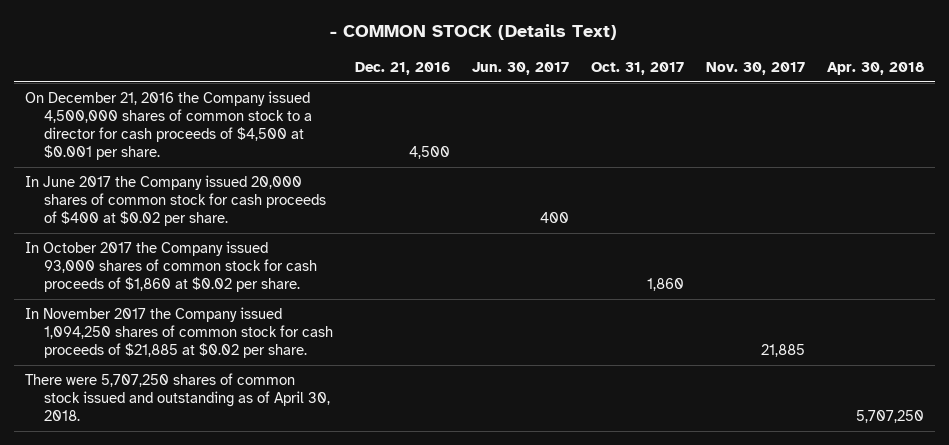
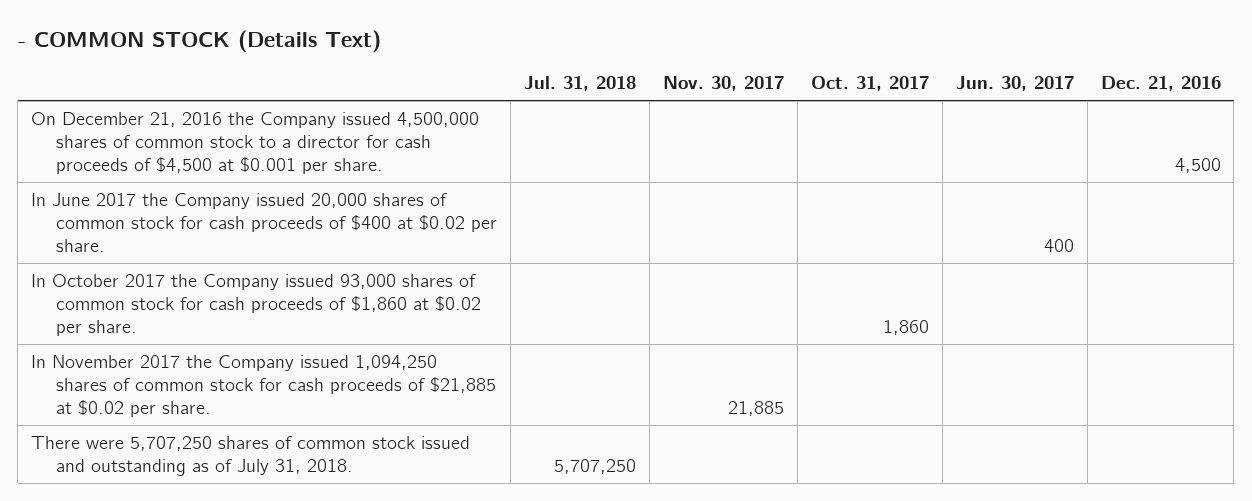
[827,61,925,75] Apr. 30, 2018 -> none
none -> [524,76,637,92] Jul. 31, 2018
[24,372,331,421] There were 5,707,250 shares of common stock issued and outstanding as of April 30, 2018. -> [31,435,471,476] There were 5,707,250 shares of common stock issued and outstanding as of July 31, 2018.

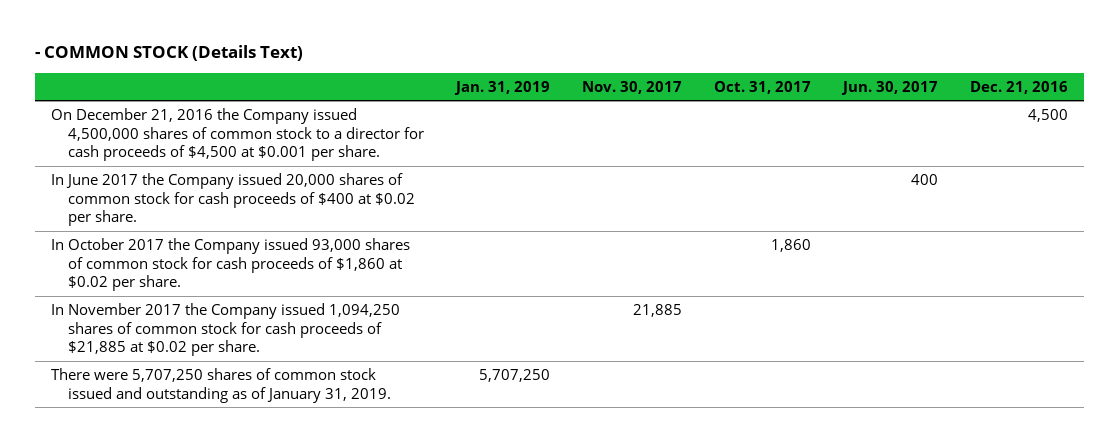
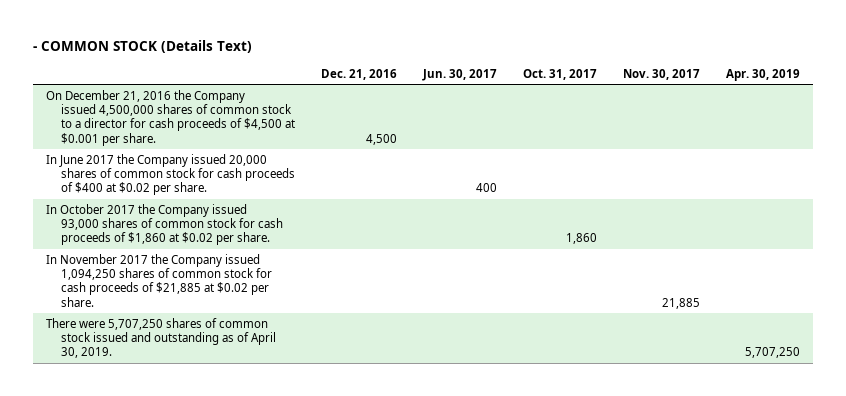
[454,81,551,96] Jan. 31, 2019 -> none
none -> [726,68,801,81] Apr. 30, 2019
[50,368,392,403] There were 5,707,250 shares of common stock issued and outstanding as of January 31, 2019. -> [46,317,276,359] There were 5,707,250 shares of common stock issued and outstanding as of April 30, 2019.

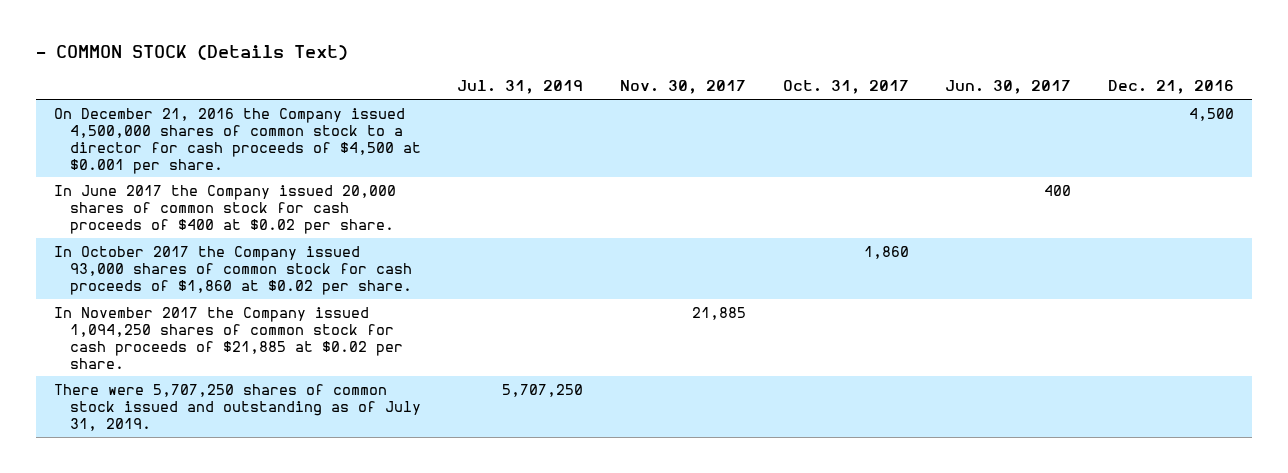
[726,68,801,81] Apr. 30, 2019 -> none
none -> [457,80,584,95] Jul. 31, 2019
[46,317,276,359] There were 5,707,250 shares of common stock issued and outstanding as of April 30, 2019. -> [53,383,421,431] There were 5,707,250 shares of common stock issued and outstanding as of July 31, 2019.

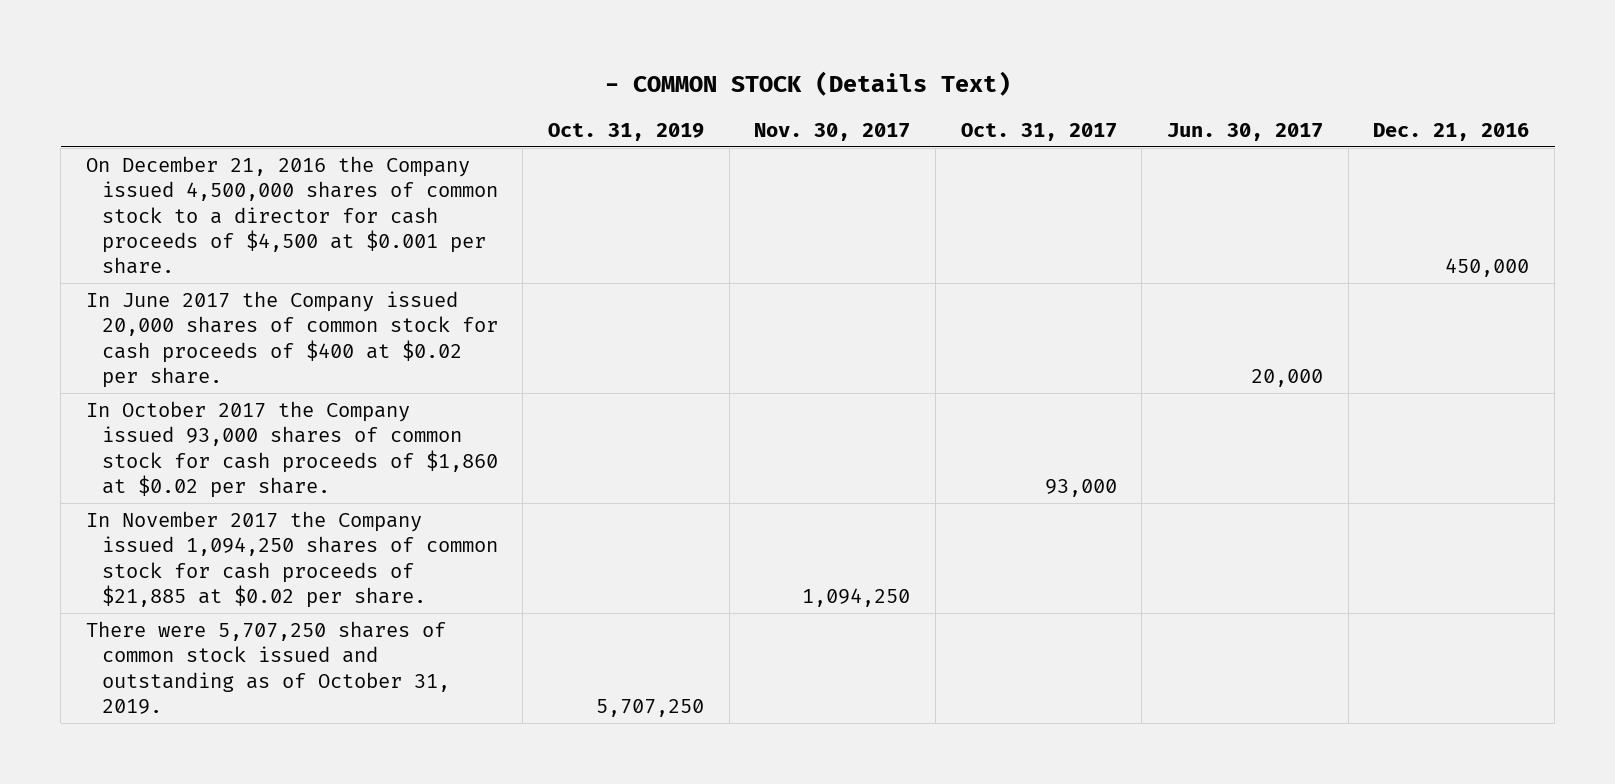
[457,80,584,95] Jul. 31, 2019 -> none
none -> [547,122,704,141] Oct. 31, 2019
[1188,107,1234,121] 4,500 -> [1445,258,1530,278] 450,000
[1044,184,1072,196] 400 -> [1250,369,1323,388] 20,000
[863,245,909,259] 1,860 -> [1044,479,1117,498] 93,000
[691,306,746,320] 21,885 -> [802,588,911,608] 1,094,250
[53,383,421,431] There were 5,707,250 shares of common stock issued and outstanding as of July 31, 2019. -> [85,621,450,715] There were 5,707,250 shares of common stock issued and outstanding as of October 31, 2019.

